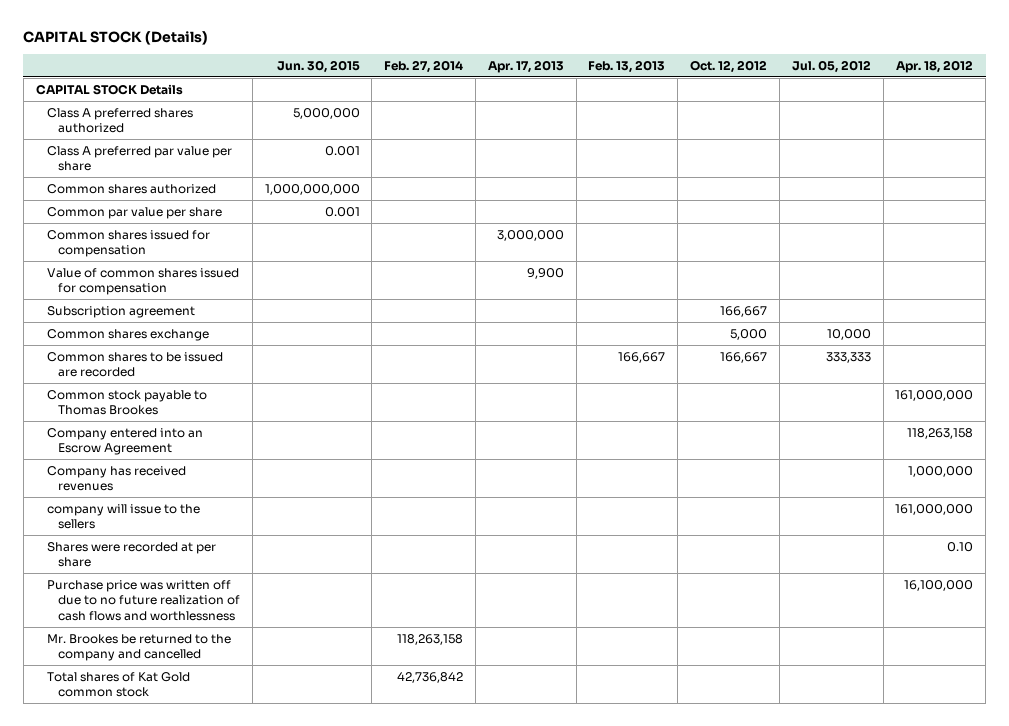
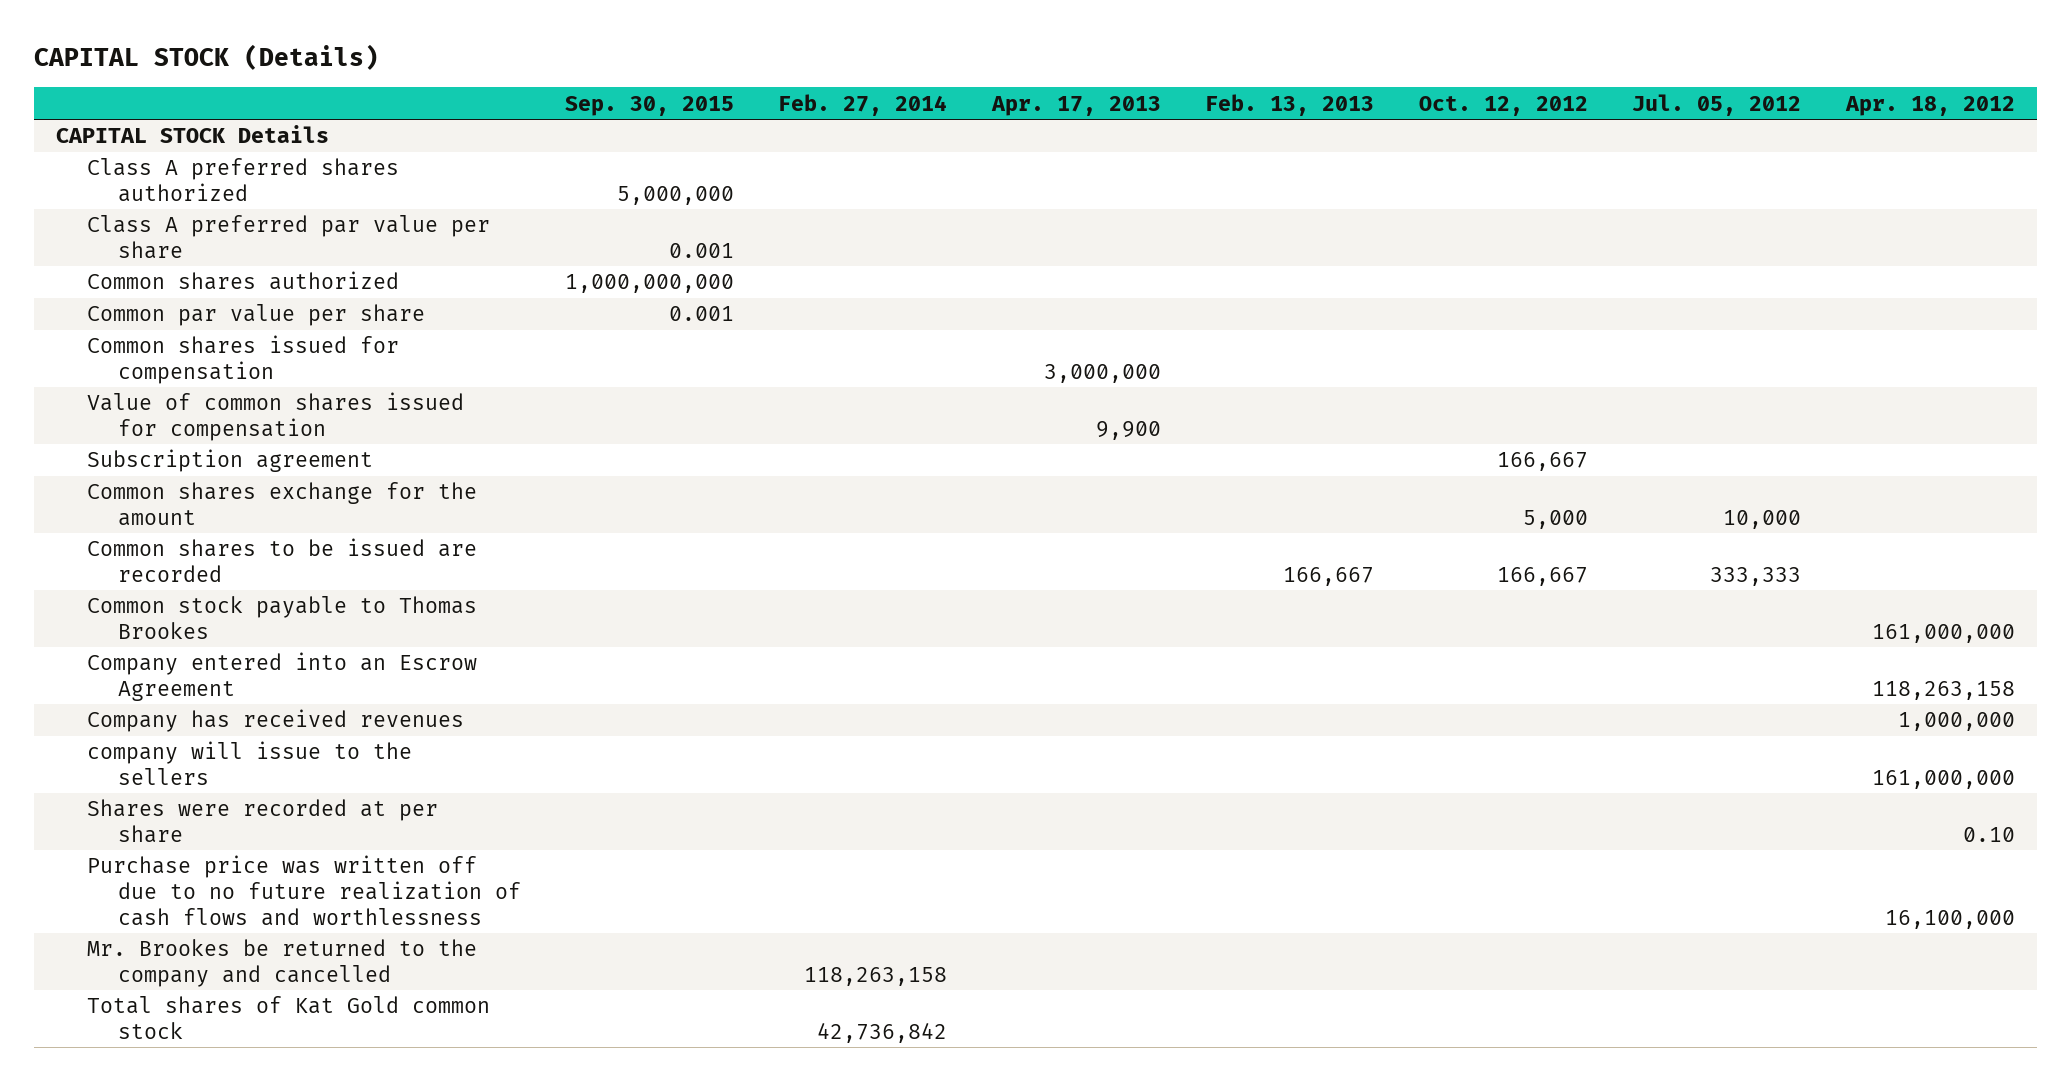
[276,59,360,73] Jun. 30, 2015 -> none
none -> [565,95,735,116] Sep. 30, 2015
[46,328,209,341] Common shares exchange -> [86,482,477,526] Common shares exchange for the amount

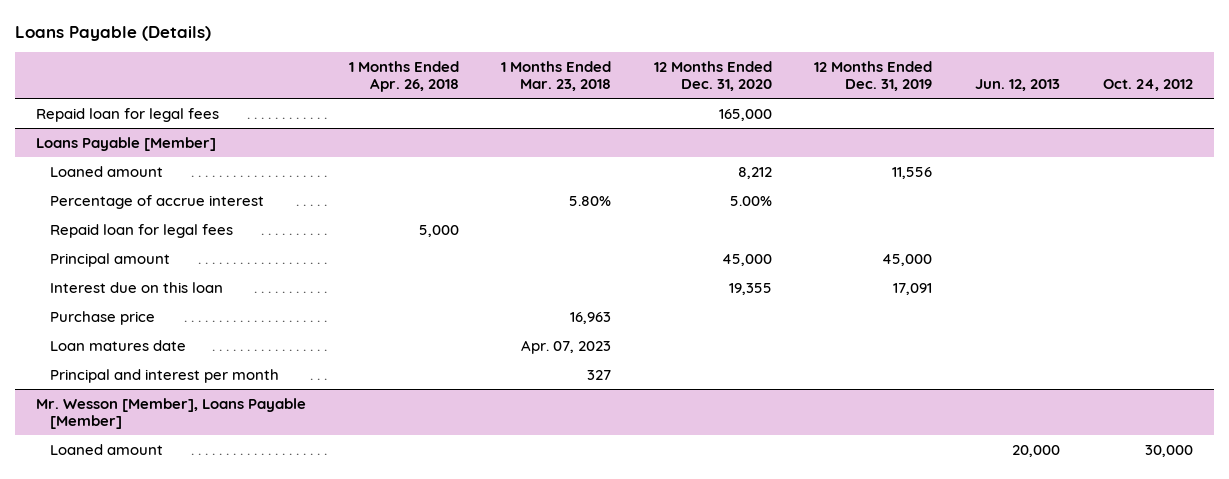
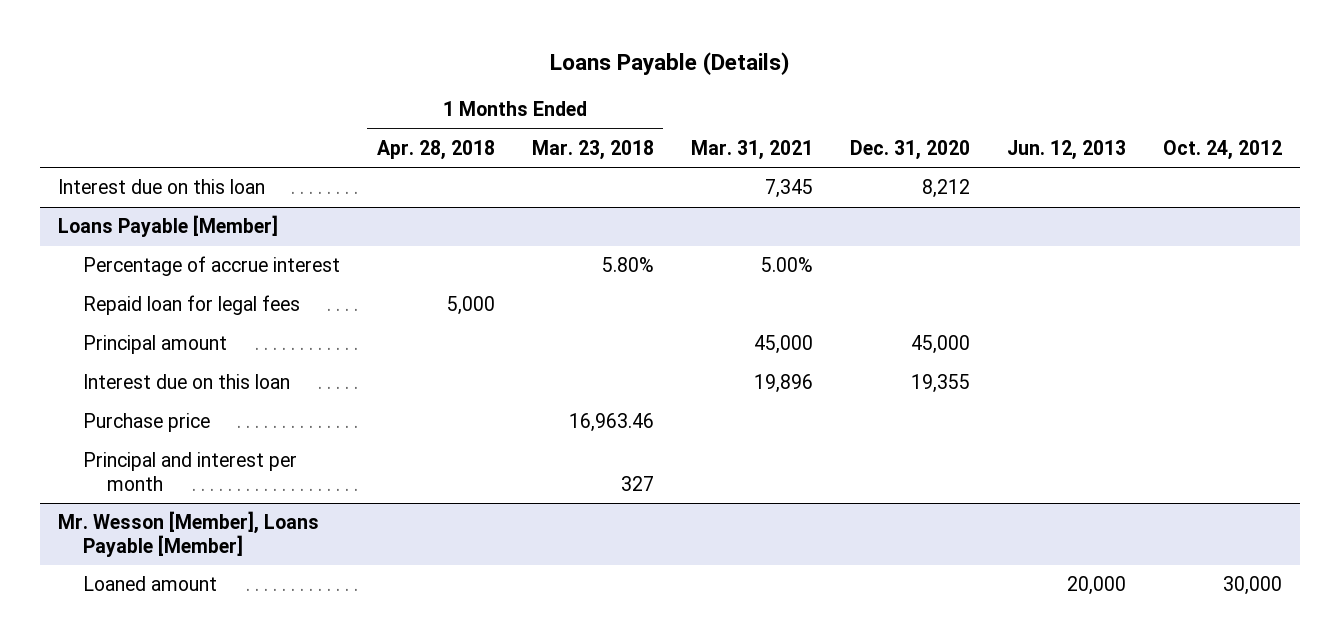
[348,60,459,93] 1 Months Ended Apr. 26, 2018 -> none
[653,60,772,92] 12 Months Ended Dec. 31, 2020 -> none
[814,60,933,92] 12 Months Ended Dec. 31, 2019 -> none
none -> [376,139,495,160] Apr. 28, 2018
none -> [690,139,813,160] Mar. 31, 2021
none -> [849,139,970,160] Dec. 31, 2020
[35,107,219,122] Repaid loan for legal fees -> none
none -> [58,179,266,195] Interest due on this loan
[49,165,163,177] Loaned amount -> none
[49,339,186,351] Loan matures date -> none
[570,311,612,324] 16,963 -> [568,413,654,433] 16,963.46

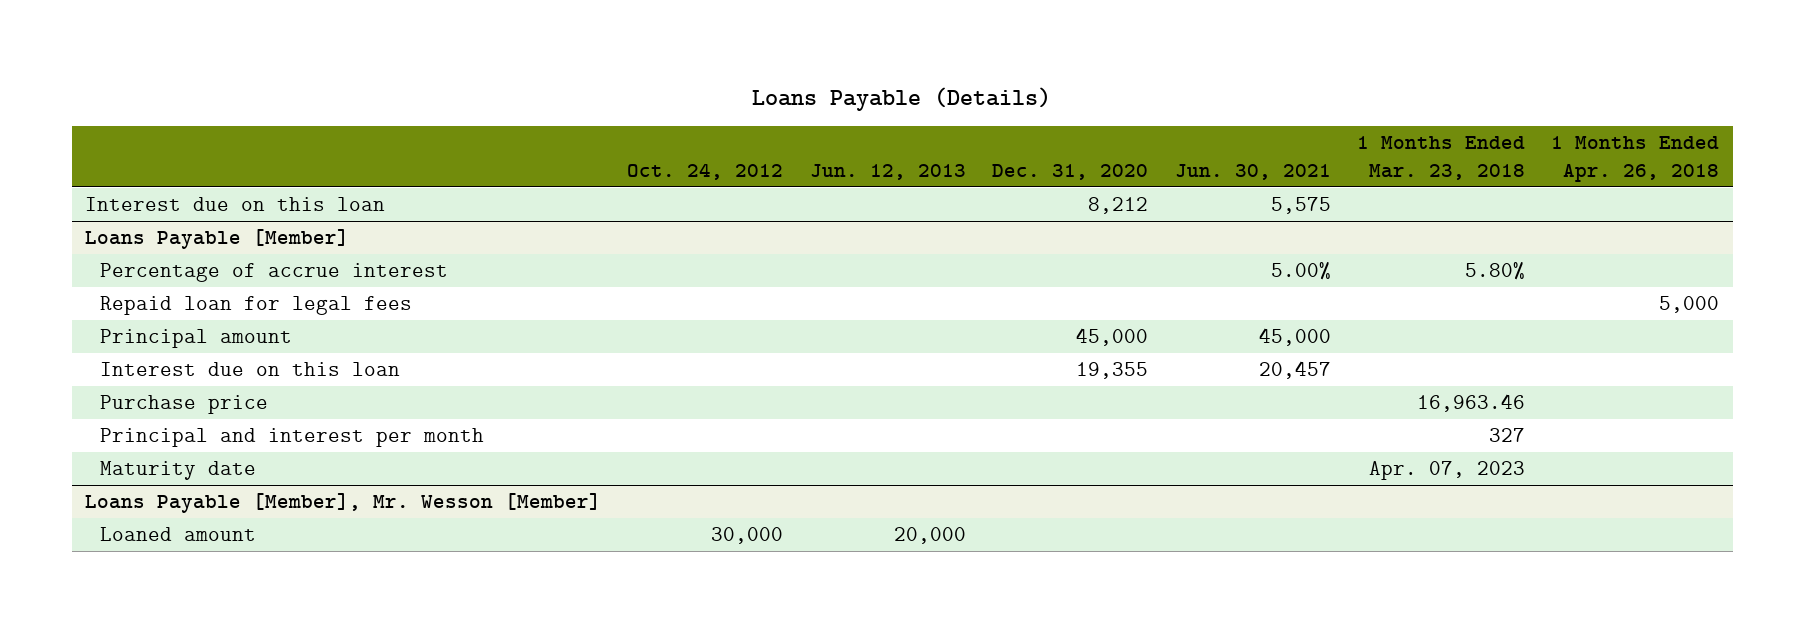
[376,139,495,160] Apr. 28, 2018 -> none
[690,139,813,160] Mar. 31, 2021 -> none
none -> [1174,163,1331,180] Jun. 30, 2021
none -> [1551,136,1720,182] 1 Months Ended Apr. 26, 2018
none -> [100,460,257,480] Maturity date
[58,511,320,557] Mr. Wesson [Member], Loans Payable [Member] -> [84,492,601,513] Loans Payable [Member], Mr. Wesson [Member]

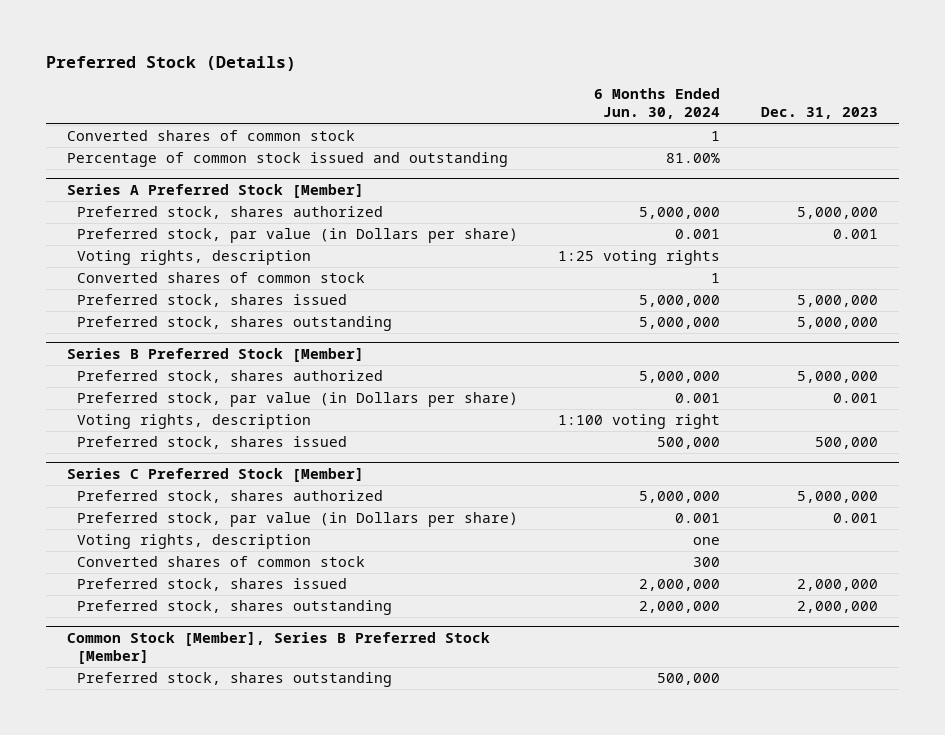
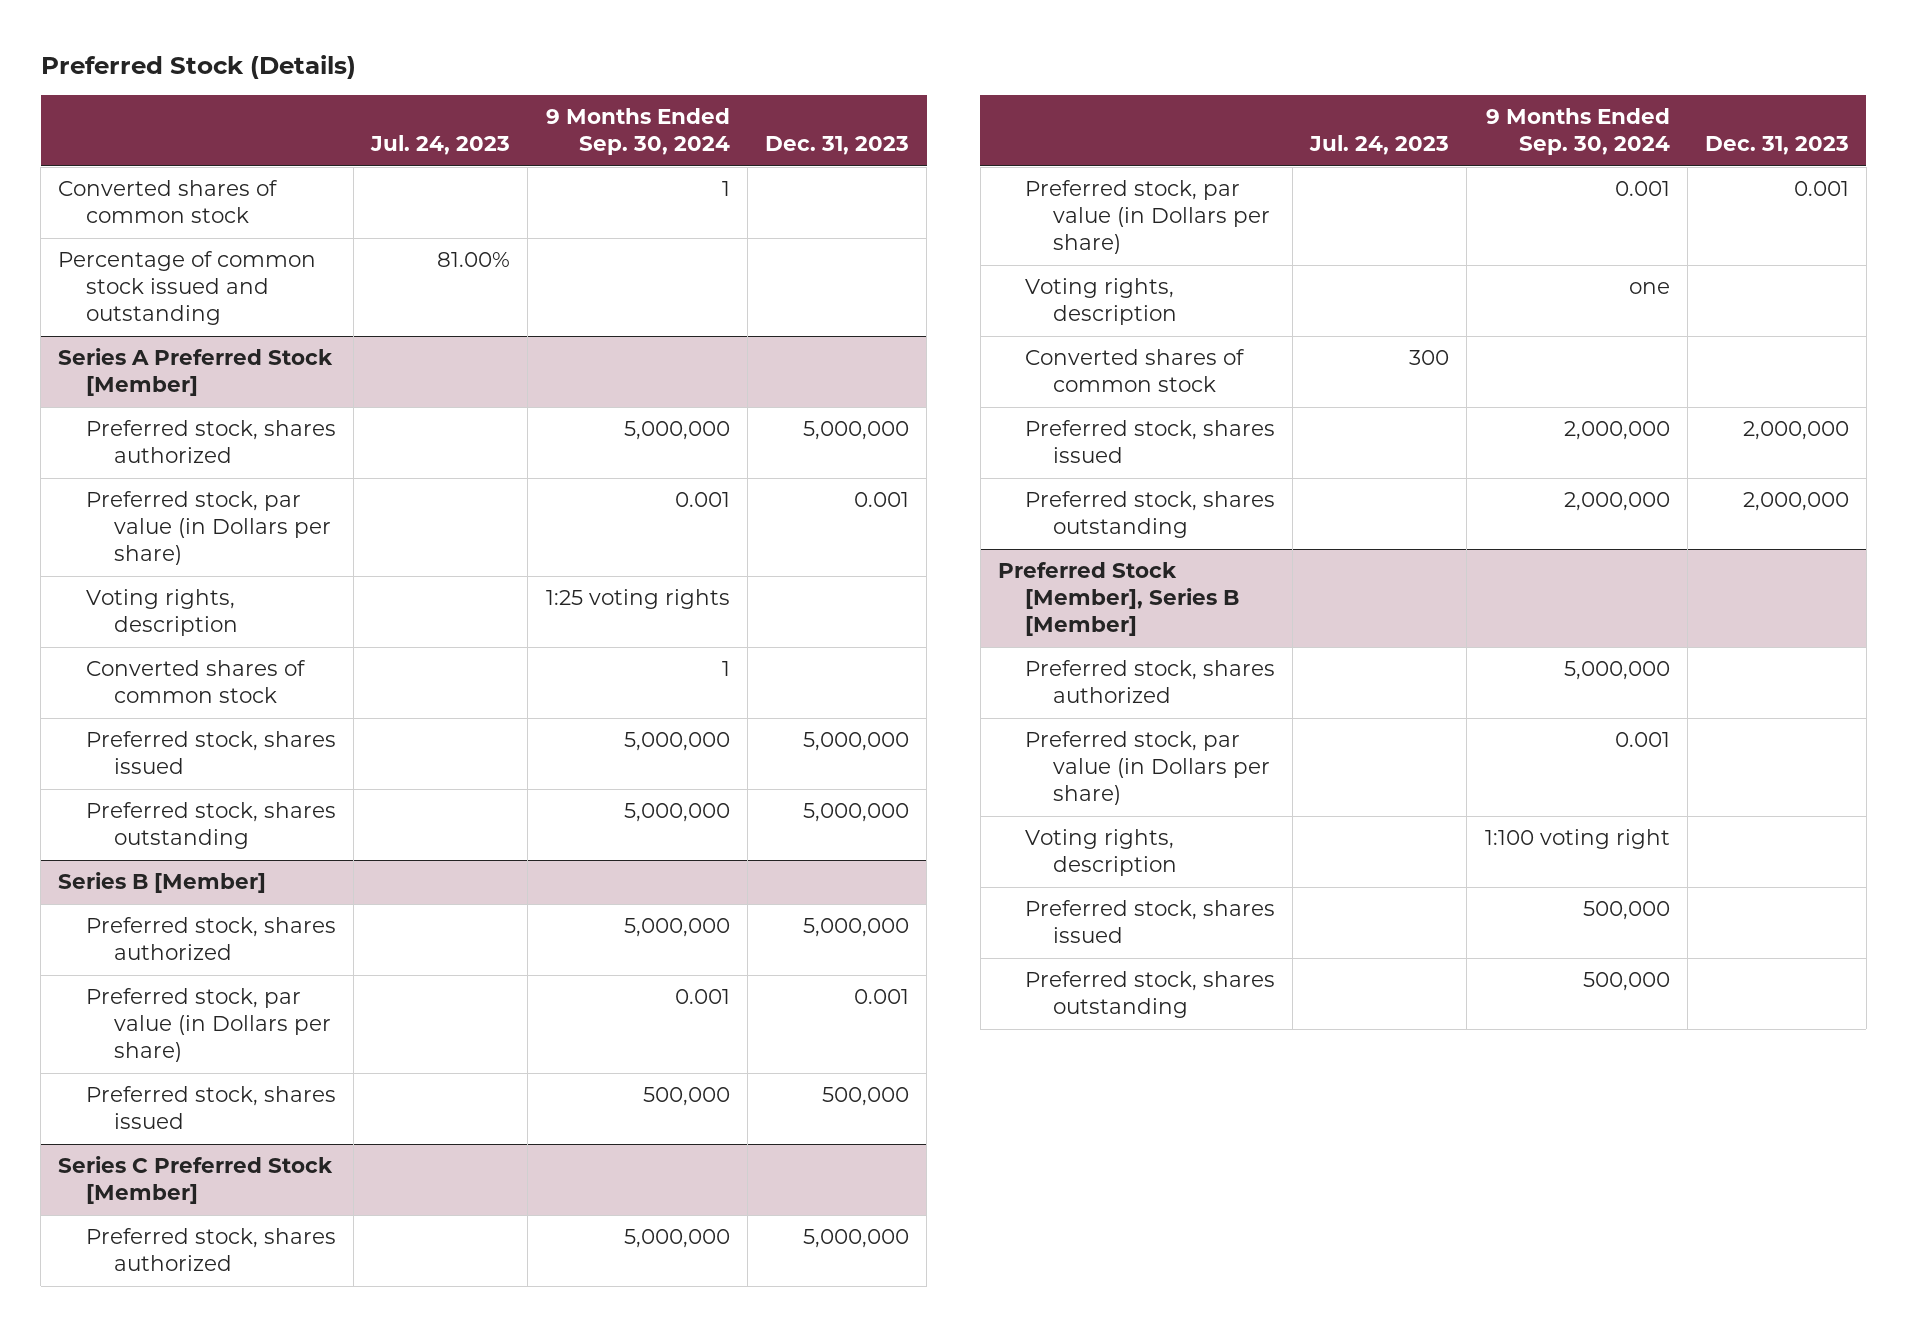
[594,87,721,120] 6 Months Ended Jun. 30, 2024 -> none
none -> [370,135,511,156] Jul. 24, 2023
none -> [546,108,731,156] 9 Months Ended Sep. 30, 2024
[66,347,364,362] Series B Preferred Stock [Member] -> [58,872,267,894] Series B [Member]
[76,414,311,430] Voting rights, description -> none
[66,631,490,665] Common Stock [Member], Series B Preferred Stock [Member] -> [997,562,1240,637] Preferred Stock [Member], Series B [Member]
none -> [1025,660,1276,704] Preferred stock, shares authorized
none -> [1025,731,1271,806] Preferred stock, par value (in Dollars per share)
none -> [1025,829,1178,877] Voting rights, description
none -> [1025,900,1276,944] Preferred stock, shares issued

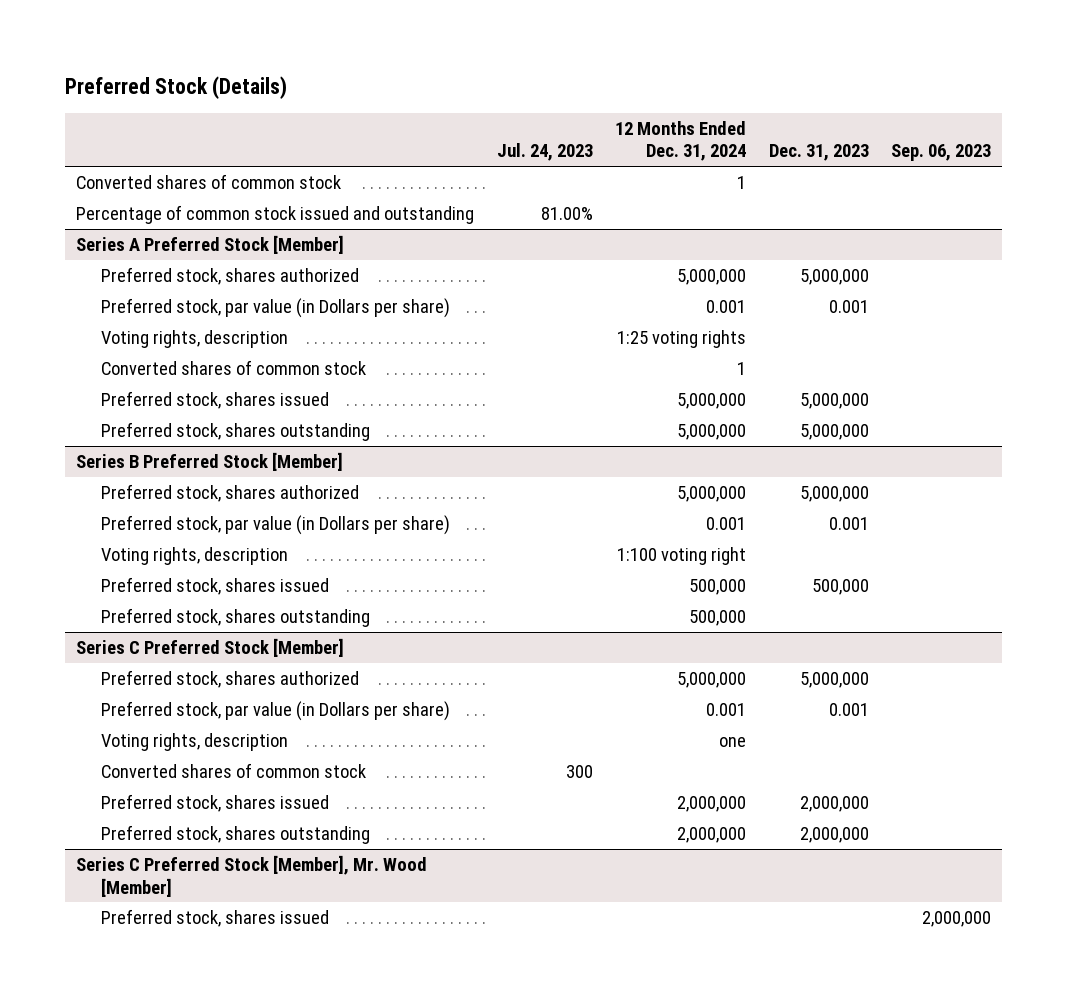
[546,108,731,156] 9 Months Ended Sep. 30, 2024 -> none
none -> [615,120,747,162] 12 Months Ended Dec. 31, 2024
none -> [891,144,992,162] Sep. 06, 2023
[58,872,267,894] Series B [Member] -> [76,451,344,471] Series B Preferred Stock [Member]
none -> [100,546,288,565] Voting rights, description
none -> [100,607,370,627] Preferred stock, shares outstanding
[997,562,1240,637] Preferred Stock [Member], Series B [Member] -> none
[1025,660,1276,704] Preferred stock, shares authorized -> none
[1025,731,1271,806] Preferred stock, par value (in Dollars per share) -> none
[1025,829,1178,877] Voting rights, description -> none
[1025,900,1276,944] Preferred stock, shares issued -> none
[1025,971,1276,1019] Preferred stock, shares outstanding -> none
none -> [76,854,428,897] Series C Preferred Stock [Member], Mr. Wood [Member]
none -> [100,908,329,927] Preferred stock, shares issued

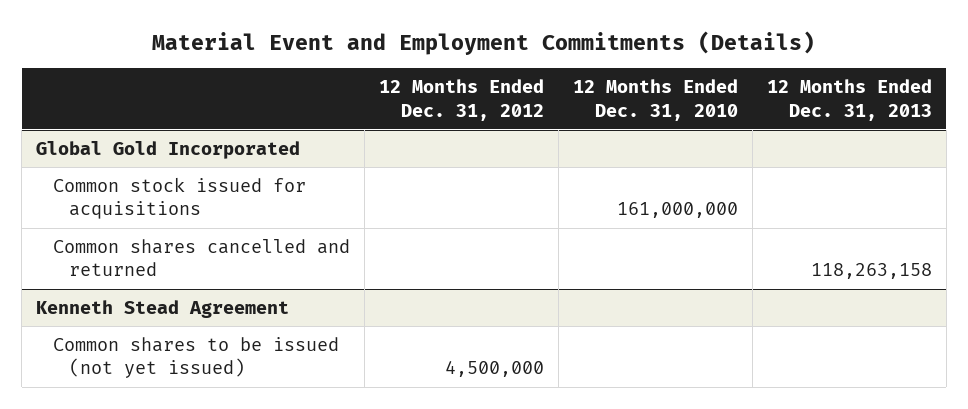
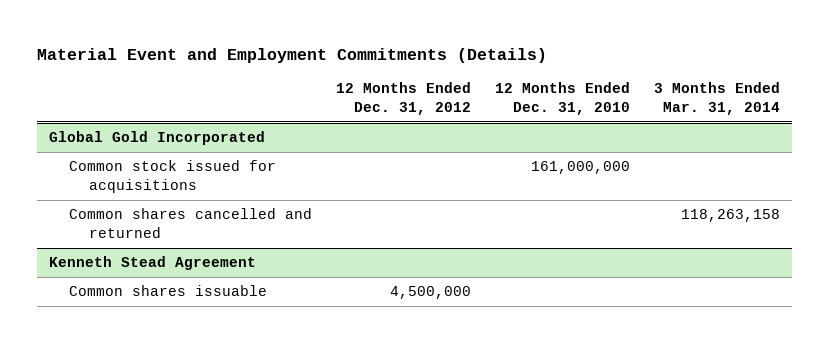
[766,79,932,121] 12 Months Ended Dec. 31, 2013 -> none
none -> [653,82,780,115] 3 Months Ended Mar. 31, 2014
[52,336,339,379] Common shares to be issued (not yet issued) -> none
none -> [68,285,267,297] Common shares issuable

